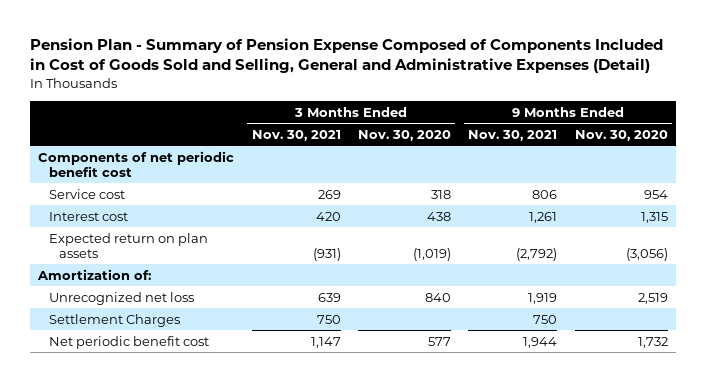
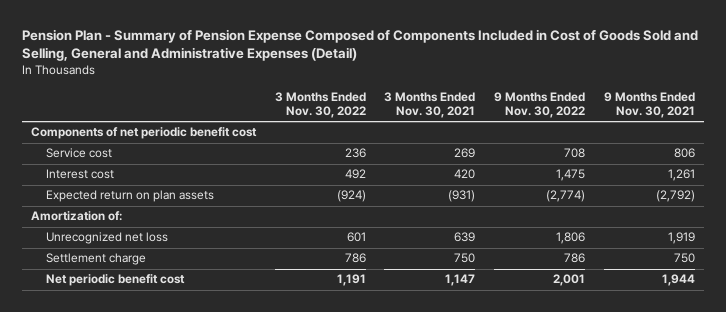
[357,129,451,141] Nov. 30, 2020 -> none
[574,129,668,141] Nov. 30, 2020 -> none
none -> [274,91,366,119] 3 Months Ended Nov. 30, 2022
none -> [493,91,585,119] 9 Months Ended Nov. 30, 2022
[48,313,180,327] Settlement Charges -> [46,253,147,266] Settlement charge

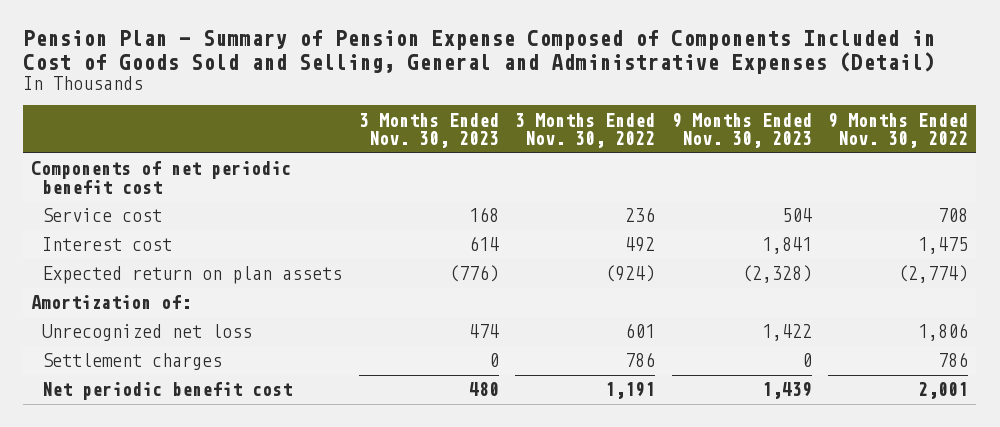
[384,91,476,119] 3 Months Ended Nov. 30, 2021 -> none
[603,91,695,119] 9 Months Ended Nov. 30, 2021 -> none
none -> [358,112,499,149] 3 Months Ended Nov. 30, 2023
none -> [671,112,812,149] 9 Months Ended Nov. 30, 2023
[46,253,147,266] Settlement charge -> [42,353,223,371] Settlement charges

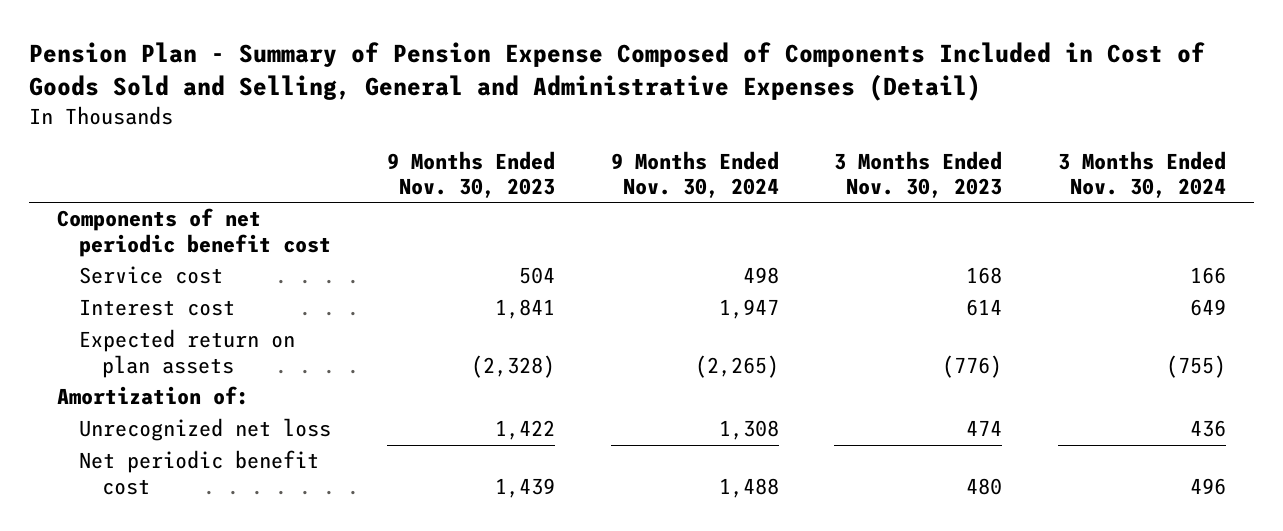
[515,112,656,149] 3 Months Ended Nov. 30, 2022 -> none
[828,112,969,149] 9 Months Ended Nov. 30, 2022 -> none
none -> [610,150,779,199] 9 Months Ended Nov. 30, 2024
none -> [1057,150,1226,199] 3 Months Ended Nov. 30, 2024
[42,353,223,371] Settlement charges -> none

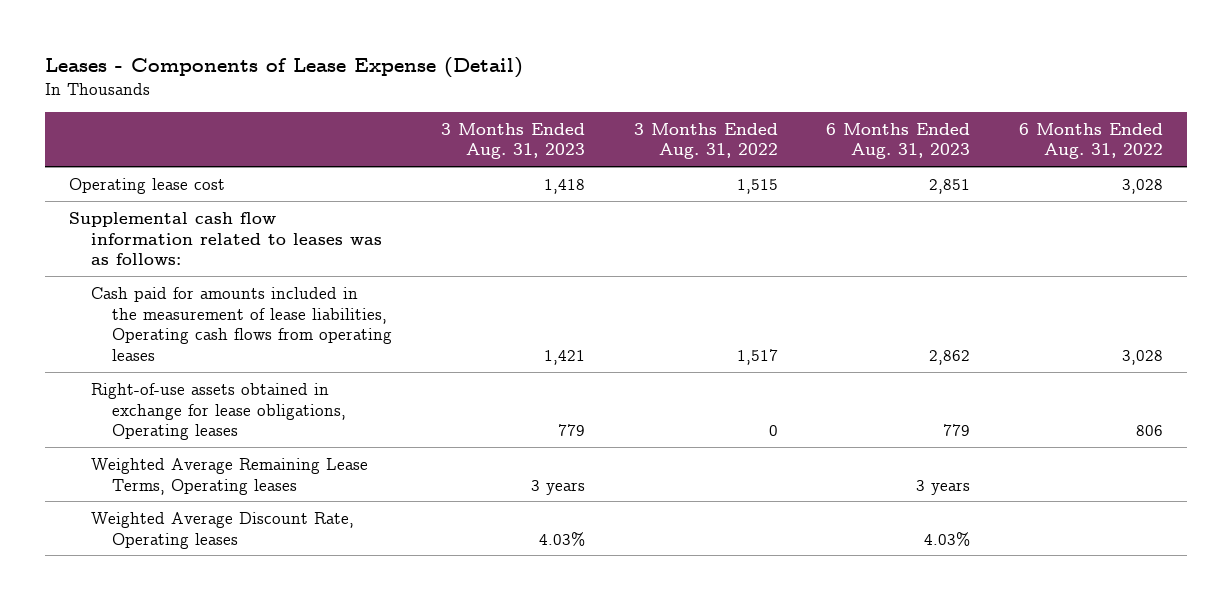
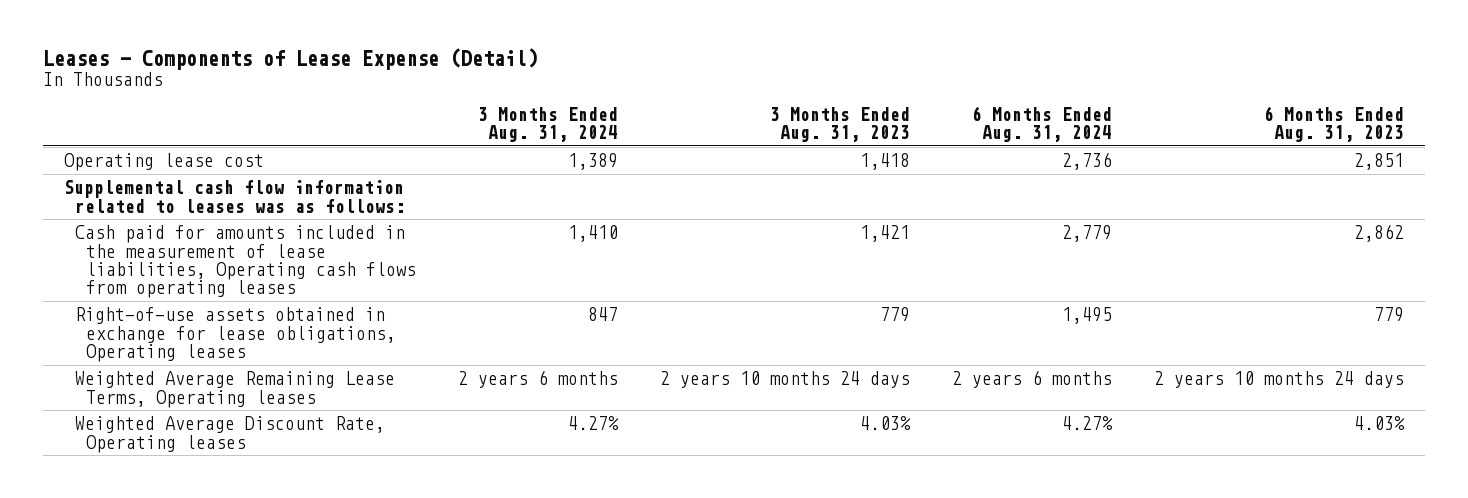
[633,122,778,160] 3 Months Ended Aug. 31, 2022 -> none
[1018,122,1163,160] 6 Months Ended Aug. 31, 2022 -> none
none -> [478,106,619,143] 3 Months Ended Aug. 31, 2024
none -> [972,105,1113,143] 6 Months Ended Aug. 31, 2024
[530,479,585,495] 3 years -> [660,371,911,389] 2 years 10 months 24 days
[916,479,971,495] 3 years -> [1154,371,1405,389] 2 years 10 months 24 days

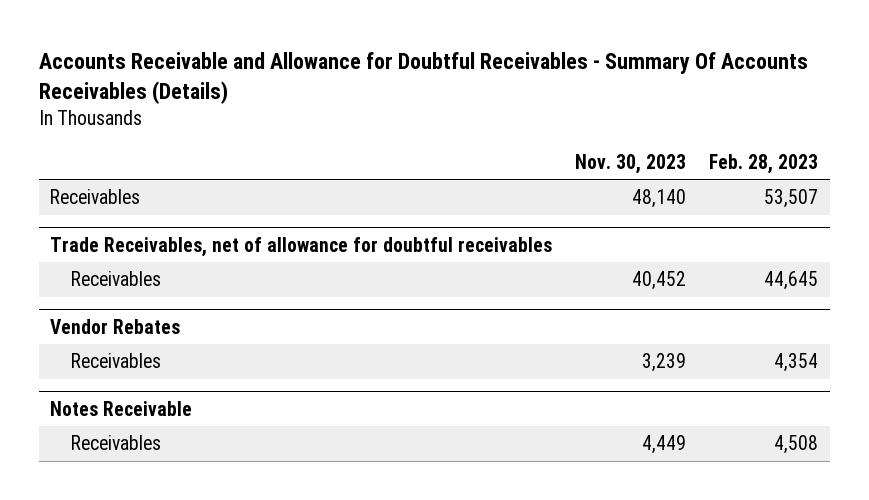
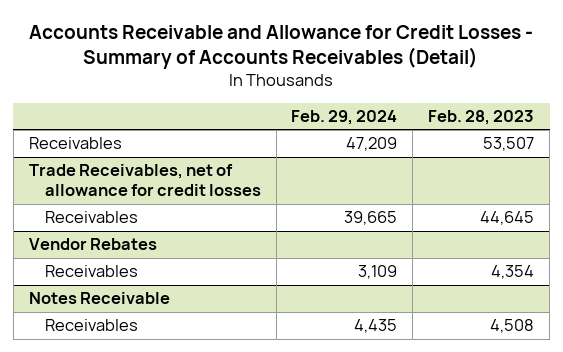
[38,51,808,104] Accounts Receivable and Allowance for Doubtful Receivables - Summary Of Accounts Receivables (Details) -> [29,24,534,70] Accounts Receivable and Allowance for Credit Losses - Summary of Accounts Receivables (Detail)
[575,153,687,174] Nov. 30, 2023 -> none
none -> [291,109,398,125] Feb. 29, 2024
[50,236,553,257] Trade Receivables, net of allowance for doubtful receivables -> [28,164,261,197] Trade Receivables, net of allowance for credit losses

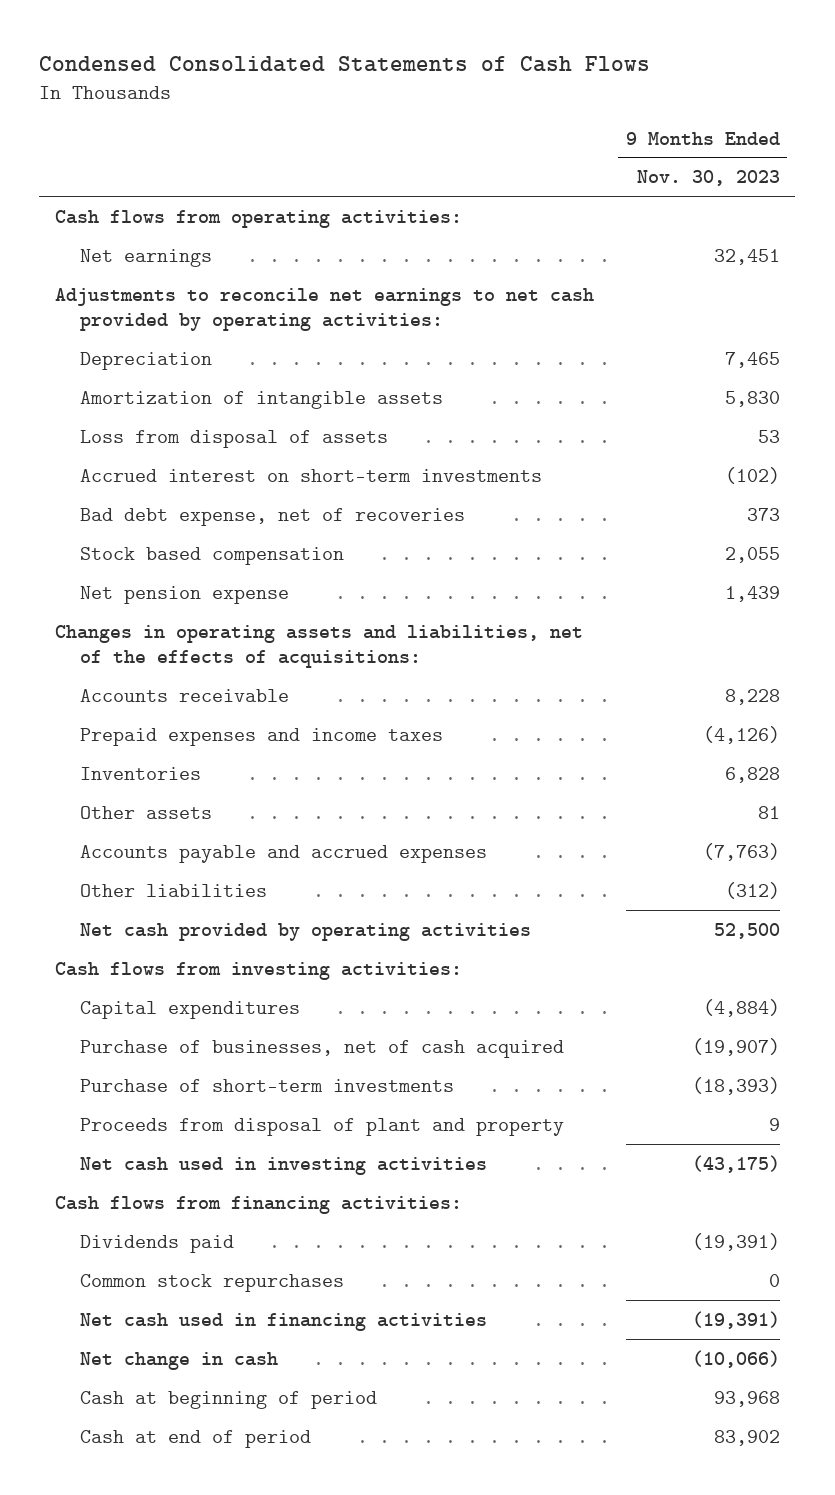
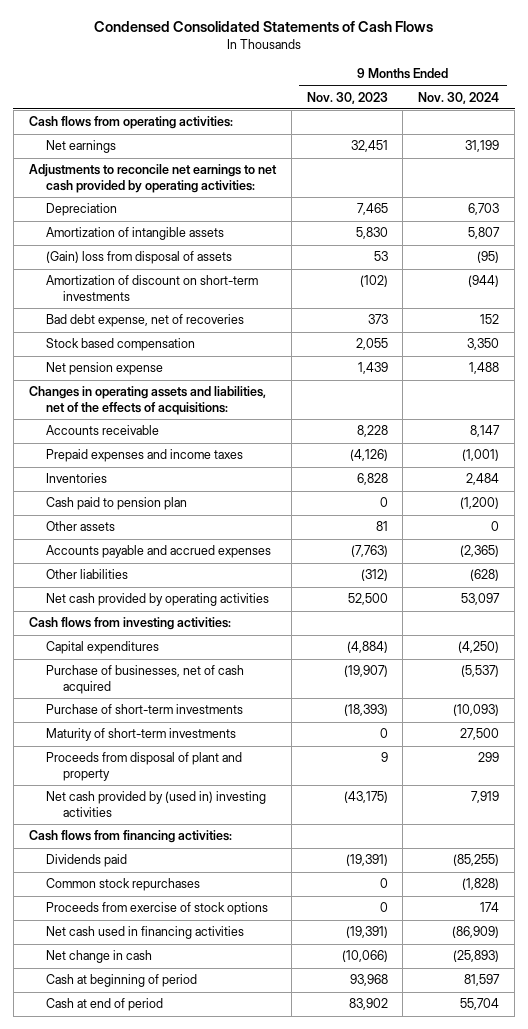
none -> [418,91,500,104] Nov. 30, 2024
[80,468,543,482] Accrued interest on short-term investments -> none
[80,429,389,448] Loss from disposal of assets -> [45,251,232,265] (Gain) loss from disposal of assets
none -> [45,275,258,302] Amortization of discount on short-term investments
none -> [45,497,187,511] Cash paid to pension plan
none -> [45,728,236,742] Maturity of short-term investments
[80,1156,488,1175] Net cash used in investing activities -> [45,791,266,818] Net cash provided by (used in) investing activities
none -> [45,902,268,916] Proceeds from exercise of stock options

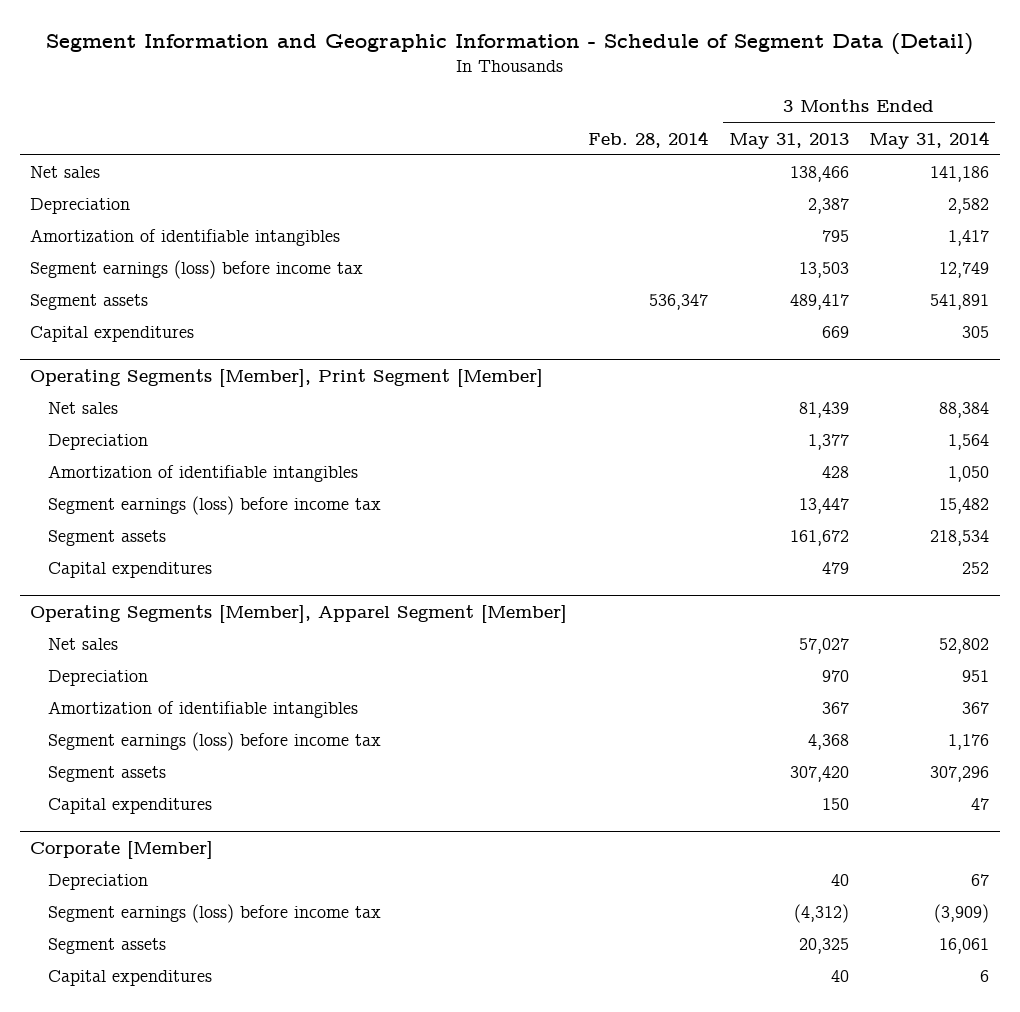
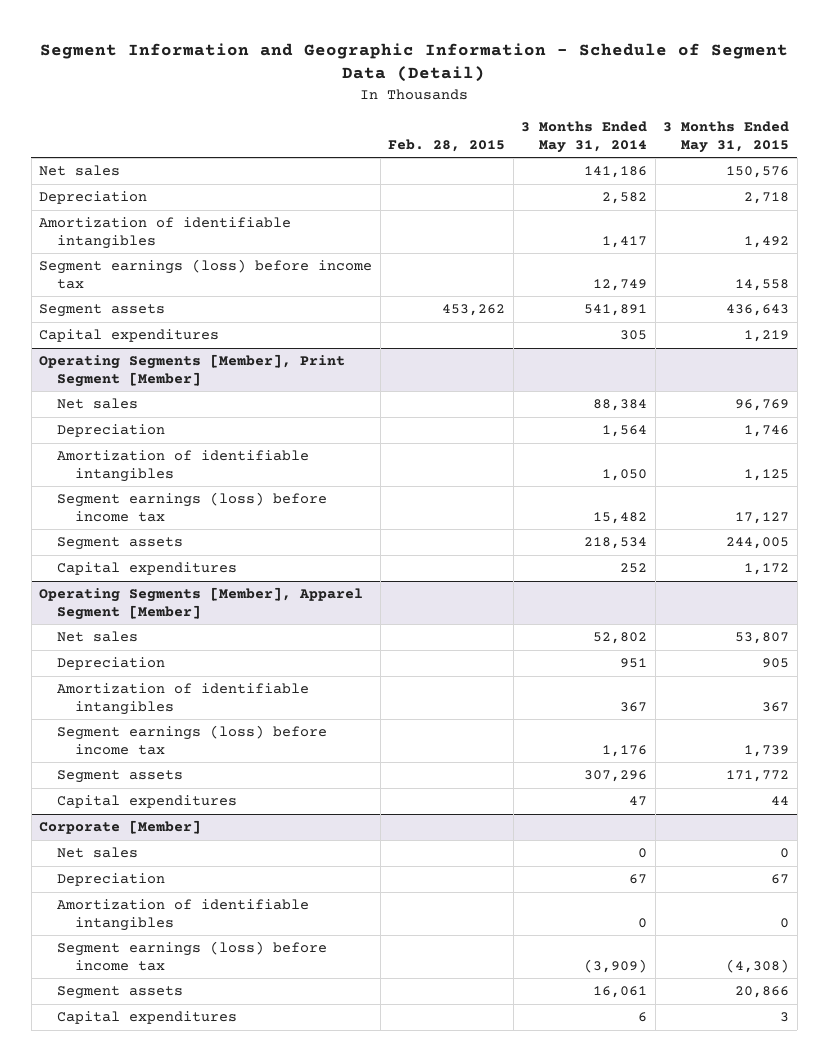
[587,130,708,148] Feb. 28, 2014 -> none
[728,132,849,149] May 31, 2013 -> none
none -> [388,139,506,153] Feb. 28, 2015
none -> [663,121,790,154] 3 Months Ended May 31, 2015
none -> [57,847,139,859] Net sales
none -> [57,899,310,932] Amortization of identifiable intangibles

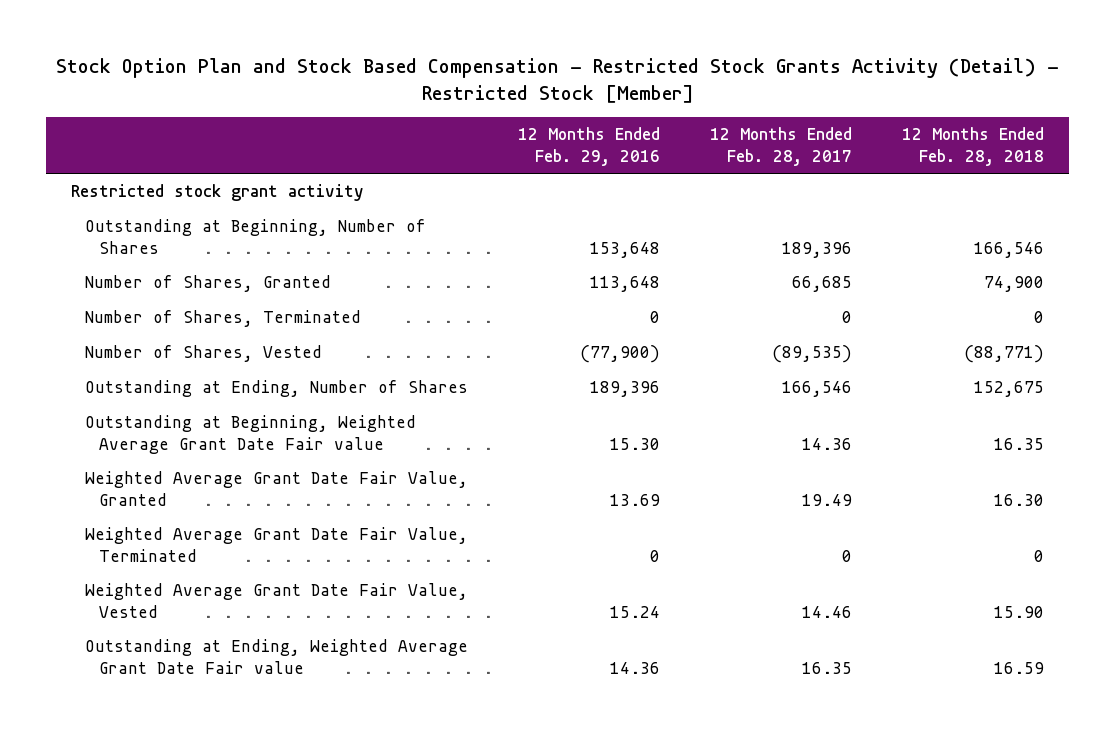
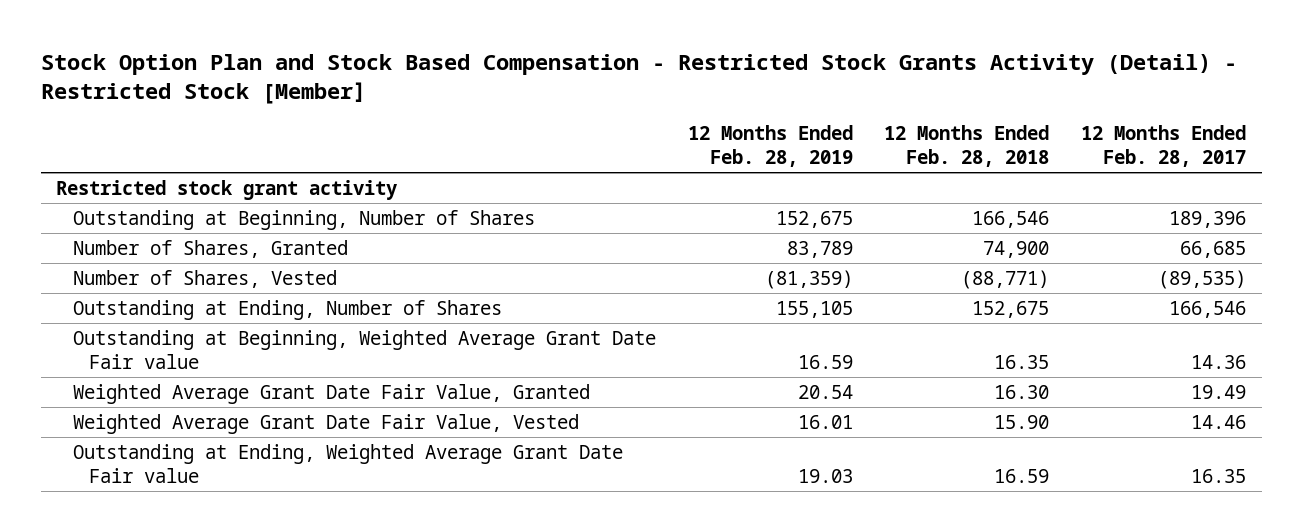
[518,127,661,166] 12 Months Ended Feb. 29, 2016 -> none
none -> [687,124,853,168] 12 Months Ended Feb. 28, 2019
[85,310,362,328] Number of Shares, Terminated -> none
[85,527,469,562] Weighted Average Grant Date Fair Value, Terminated -> none

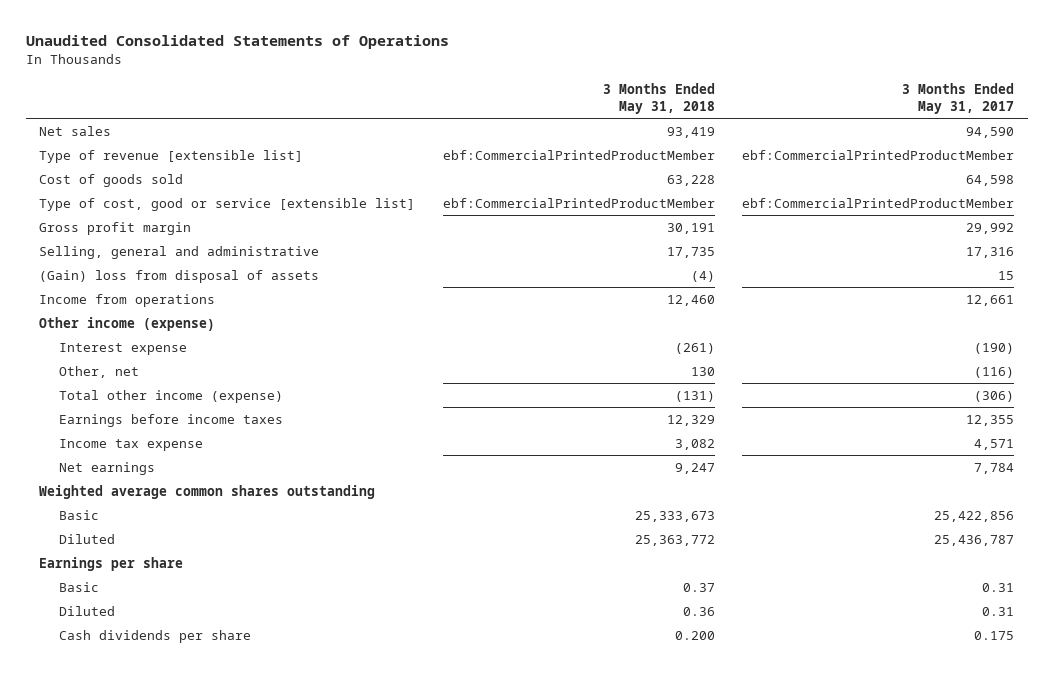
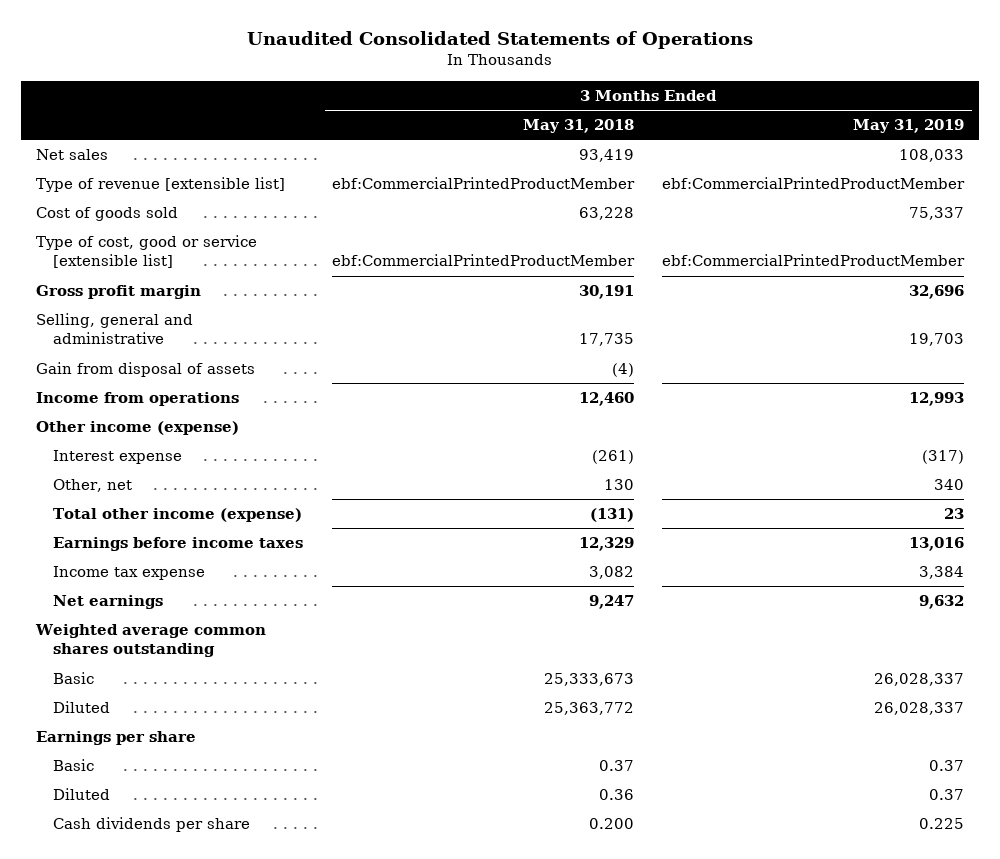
[901,82,1014,114] 3 Months Ended May 31, 2017 -> none
none -> [853,119,965,134] May 31, 2019
[39,269,320,283] (Gain) loss from disposal of assets -> [35,362,255,378] Gain from disposal of assets

